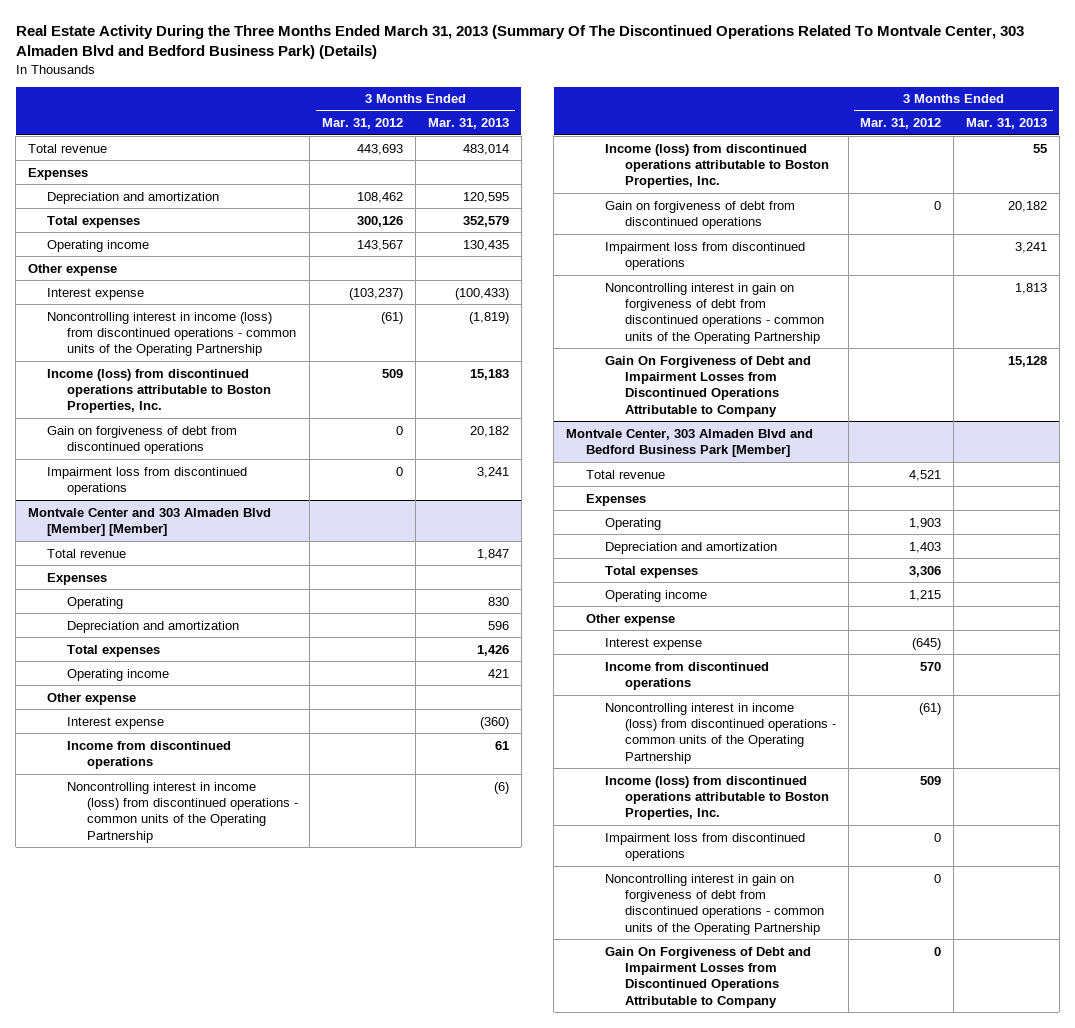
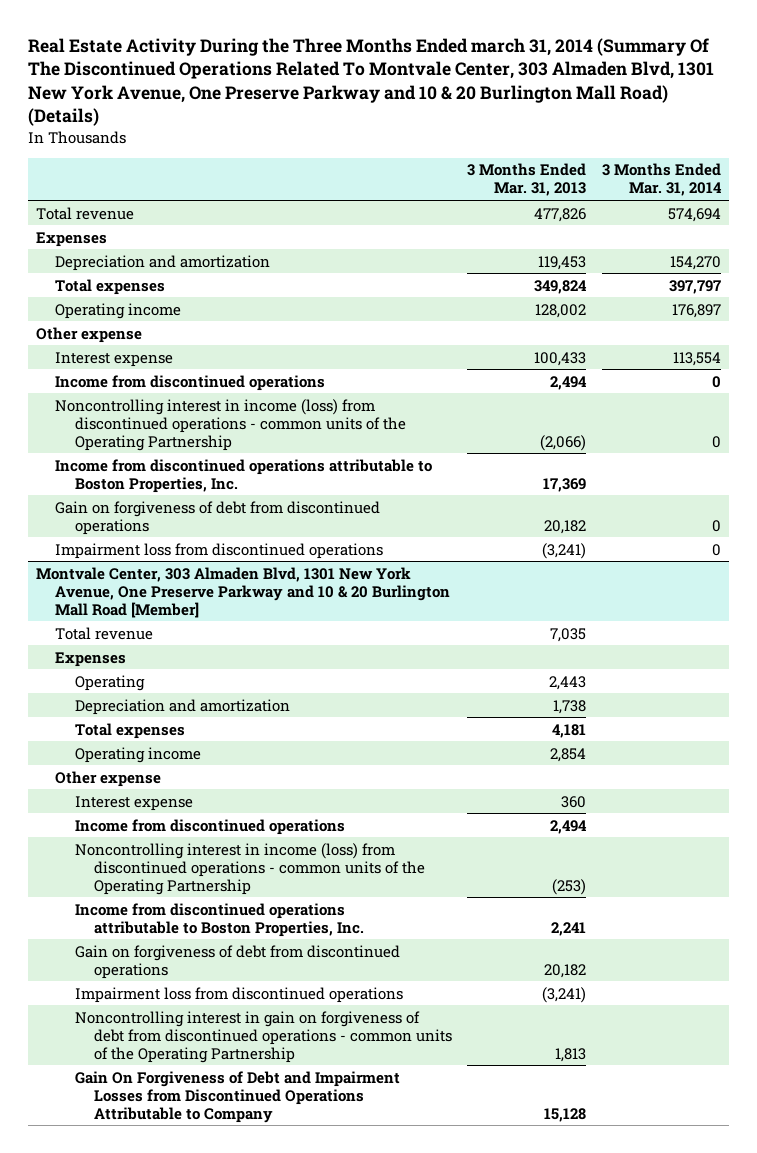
[15,24,1024,59] Real Estate Activity During the Three Months Ended March 31, 2013 (Summary Of The Discontinued Operations Related To Montvale Center, 303 Almaden Blvd and Bedford Business Park) (Details) -> [28,37,715,127] Real Estate Activity During the Three Months Ended march 31, 2014 (Summary Of The Discontinued Operations Related To Montvale Center, 303 Almaden Blvd, 1301 New York Avenue, One Preserve Parkway and 10 & 20 Burlington Mall Road) (Details)
[322,118,404,130] Mar. 31, 2012 -> none
none -> [602,163,723,197] 3 Months Ended Mar. 31, 2014
[462,143,509,155] 483,014 -> [534,207,587,222] 477,826
[462,191,509,203] 120,595 -> [538,255,587,270] 119,453
[462,215,509,227] 352,579 -> [534,279,588,294] 349,824
[462,239,509,251] 130,435 -> [535,303,587,318] 128,002
[454,287,509,300] (100,433) -> [534,351,587,366] 100,433
none -> [55,374,326,391] Income from discontinued operations
[468,311,509,324] (1,819) -> [540,434,587,451] (2,066)
[47,368,272,414] Income (loss) from discontinued operations attributable to Boston Properties, Inc. -> [55,458,433,493] Income from discontinued operations attributable to Boston Properties, Inc.
[469,368,509,380] 15,183 -> [543,477,587,492] 17,369
[27,507,271,536] Montvale Center and 303 Almaden Blvd [Member] [Member] -> none
[476,466,509,478] 3,241 -> [542,542,587,559] (3,241)
none -> [35,566,451,618] Montvale Center, 303 Almaden Blvd, 1301 New York Avenue, One Preserve Parkway and 10 & 20 Burlington Mall Road [Member]
[476,548,509,560] 1,847 -> [550,627,587,642] 7,035
[487,596,509,606] 830 -> [549,675,587,690] 2,443
[487,620,509,630] 596 -> [553,699,587,714] 1,738
[476,644,509,656] 1,426 -> [552,723,587,738] 4,181
[487,668,509,678] 421 -> [550,747,587,762] 2,854
[479,716,509,729] (360) -> [561,795,587,808] 360
[494,740,509,750] 61 -> [550,819,588,834] 2,494
[493,781,509,794] (6) -> [552,878,587,895] (253)
[605,143,829,189] Income (loss) from discontinued operations attributable to Boston Properties, Inc. -> [74,902,364,937] Income from discontinued operations attributable to Boston Properties, Inc.
[1033,143,1048,153] 55 -> [551,921,587,936] 2,241
[1015,241,1048,253] 3,241 -> [542,986,587,1003] (3,241)
[566,428,814,457] Montvale Center, 303 Almaden Blvd and Bedford Business Park [Member] -> none
[585,469,665,479] Total revenue -> none
[585,493,646,506] Expenses -> none
[605,517,662,530] Operating -> none
[605,541,778,554] Depreciation and amortization -> none
[605,565,699,578] Total expenses -> none
[605,589,708,602] Operating income -> none
[585,613,675,626] Other expense -> none
[605,637,703,650] Interest expense -> none
[605,661,770,690] Income from discontinued operations -> none
[605,702,836,764] Noncontrolling interest in income (loss) from discontinued operations - common units of the Operating Partnership -> none
[605,775,829,821] Income (loss) from discontinued operations attributable to Boston Properties, Inc. -> none
[605,832,806,861] Impairment loss from discontinued operations -> none
[605,873,824,935] Noncontrolling interest in gain on forgiveness of debt from discontinued operations - common units of the Operating Partnership -> none
[605,946,812,1008] Gain On Forgiveness of Debt and Impairment Losses from Discontinued Operations Attributable to Company -> none

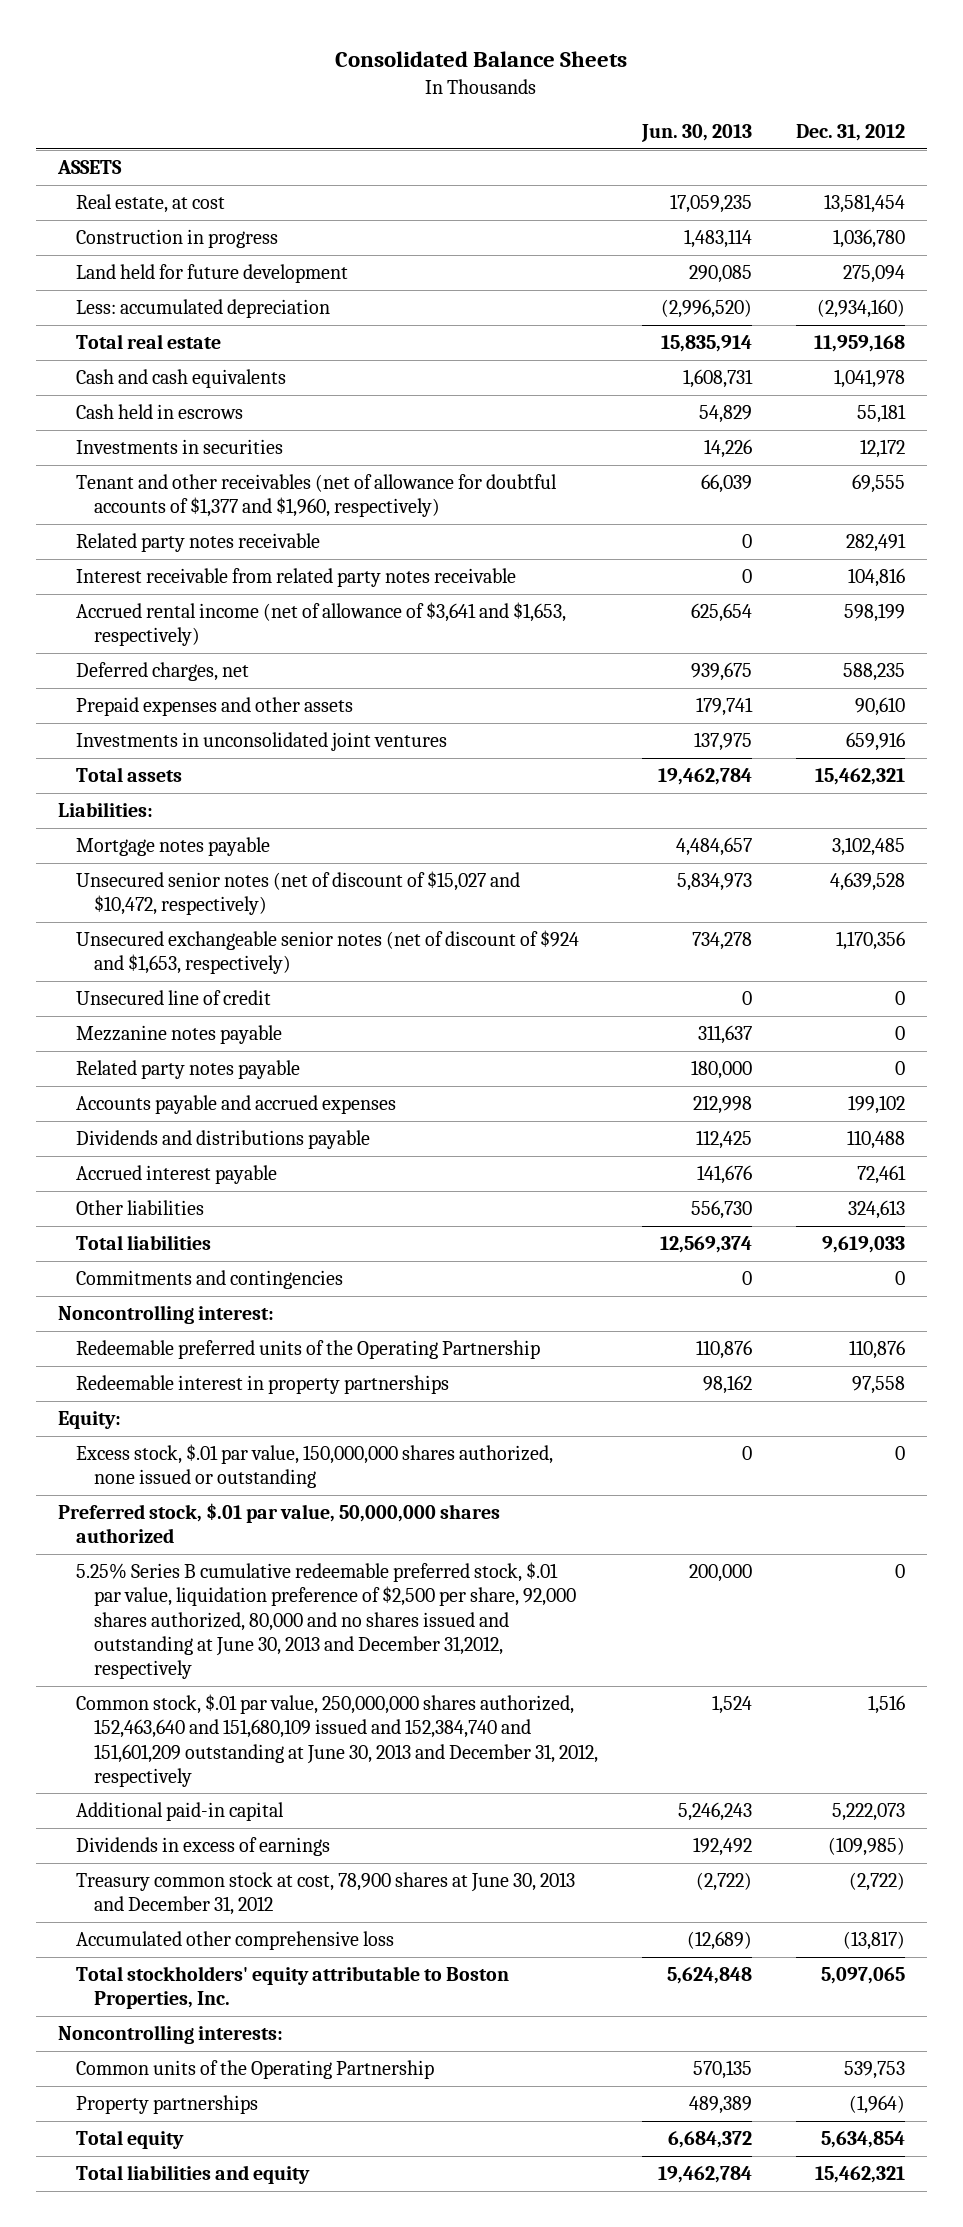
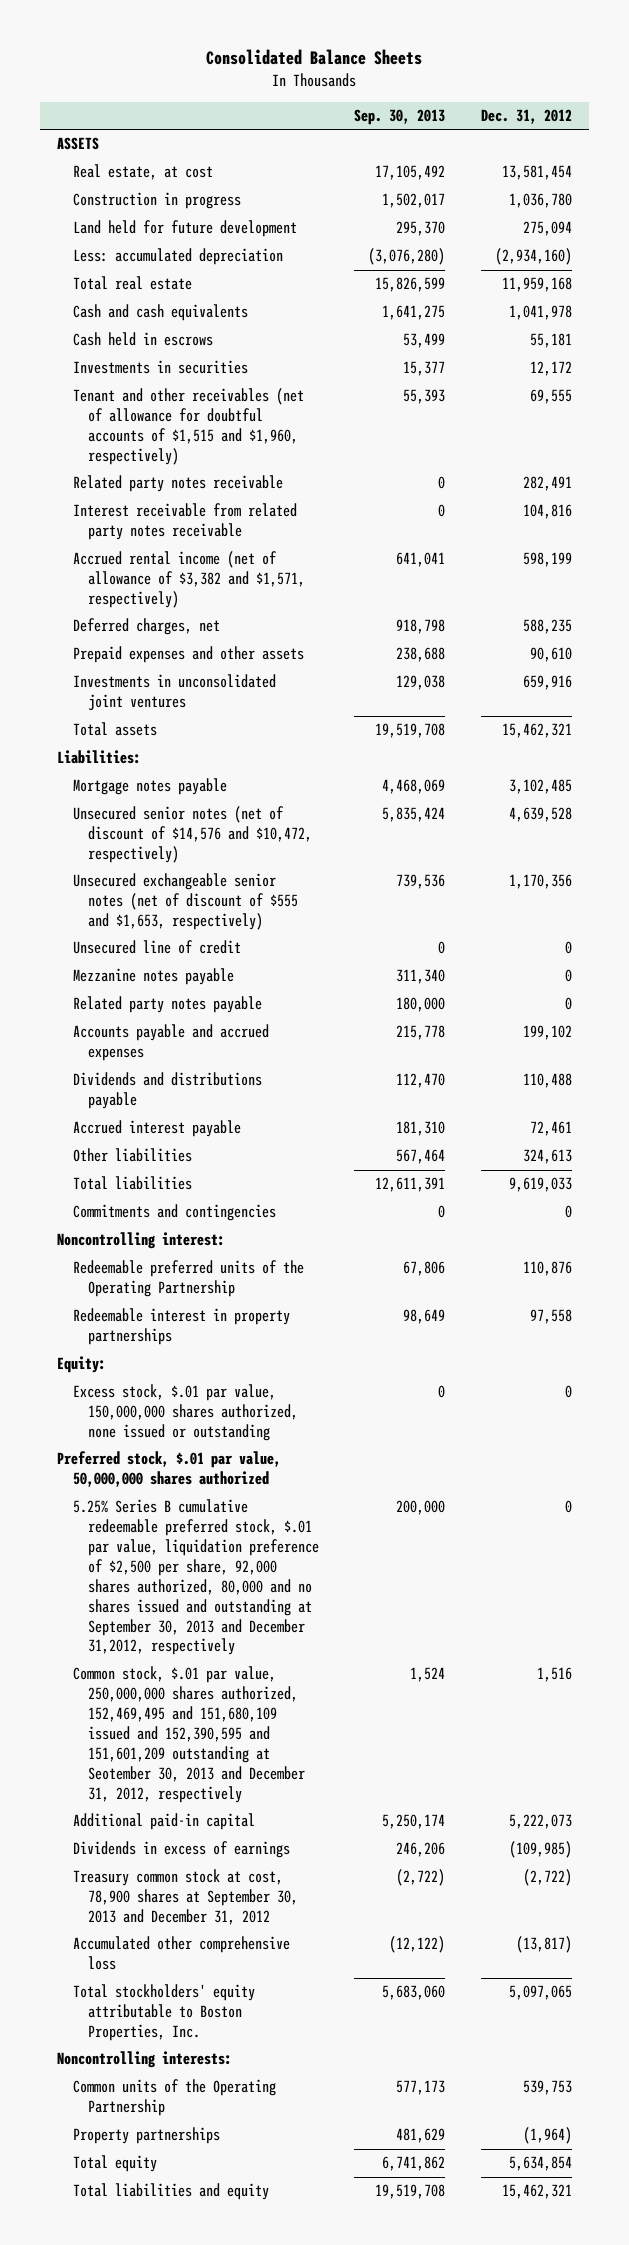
[640,124,752,143] Jun. 30, 2013 -> none
none -> [354,108,446,125] Sep. 30, 2013
[75,474,557,518] Tenant and other receivables (net of allowance for doubtful accounts of $1,377 and $1,960, respectively) -> [72,388,304,465] Tenant and other receivables (net of allowance for doubtful accounts of $1,515 and $1,960, respectively)
[75,602,566,647] Accrued rental income (net of allowance of $3,641 and $1,653, respectively) -> [72,551,306,609] Accrued rental income (net of allowance of $3,382 and $1,571, respectively)
[75,871,520,916] Unsecured senior notes (net of discount of $15,027 and $10,472, respectively) -> [72,806,313,864] Unsecured senior notes (net of discount of $14,576 and $10,472, respectively)
[75,930,579,975] Unsecured exchangeable senior notes (net of discount of $924 and $1,653, respectively) -> [72,873,299,931] Unsecured exchangeable senior notes (net of discount of $555 and $1,653, respectively)
[75,1562,576,1680] 5.25% Series B cumulative redeemable preferred stock, $.01 par value, liquidation preference of $2,500 per share, 92,000 shares authorized, 80,000 and no shares issued and outstanding at June 30, 2013 and December 31,2012, respectively -> [72,1499,320,1656] 5.25% Series B cumulative redeemable preferred stock, $.01 par value, liquidation preference of $2,500 per share, 92,000 shares authorized, 80,000 and no shares issued and outstanding at September 30, 2013 and December 31,2012, respectively
[75,1694,598,1787] Common stock, $.01 par value, 250,000,000 shares authorized, 152,463,640 and 151,680,109 issued and 152,384,740 and 151,601,209 outstanding at June 30, 2013 and December 31, 2012, respectively -> [72,1666,306,1803] Common stock, $.01 par value, 250,000,000 shares authorized, 152,469,495 and 151,680,109 issued and 152,390,595 and 151,601,209 outstanding at Seotember 30, 2013 and December 31, 2012, respectively
[75,1872,575,1916] Treasury common stock at cost, 78,900 shares at June 30, 2013 and December 31, 2012 -> [72,1869,299,1926] Treasury common stock at cost, 78,900 shares at September 30, 2013 and December 31, 2012

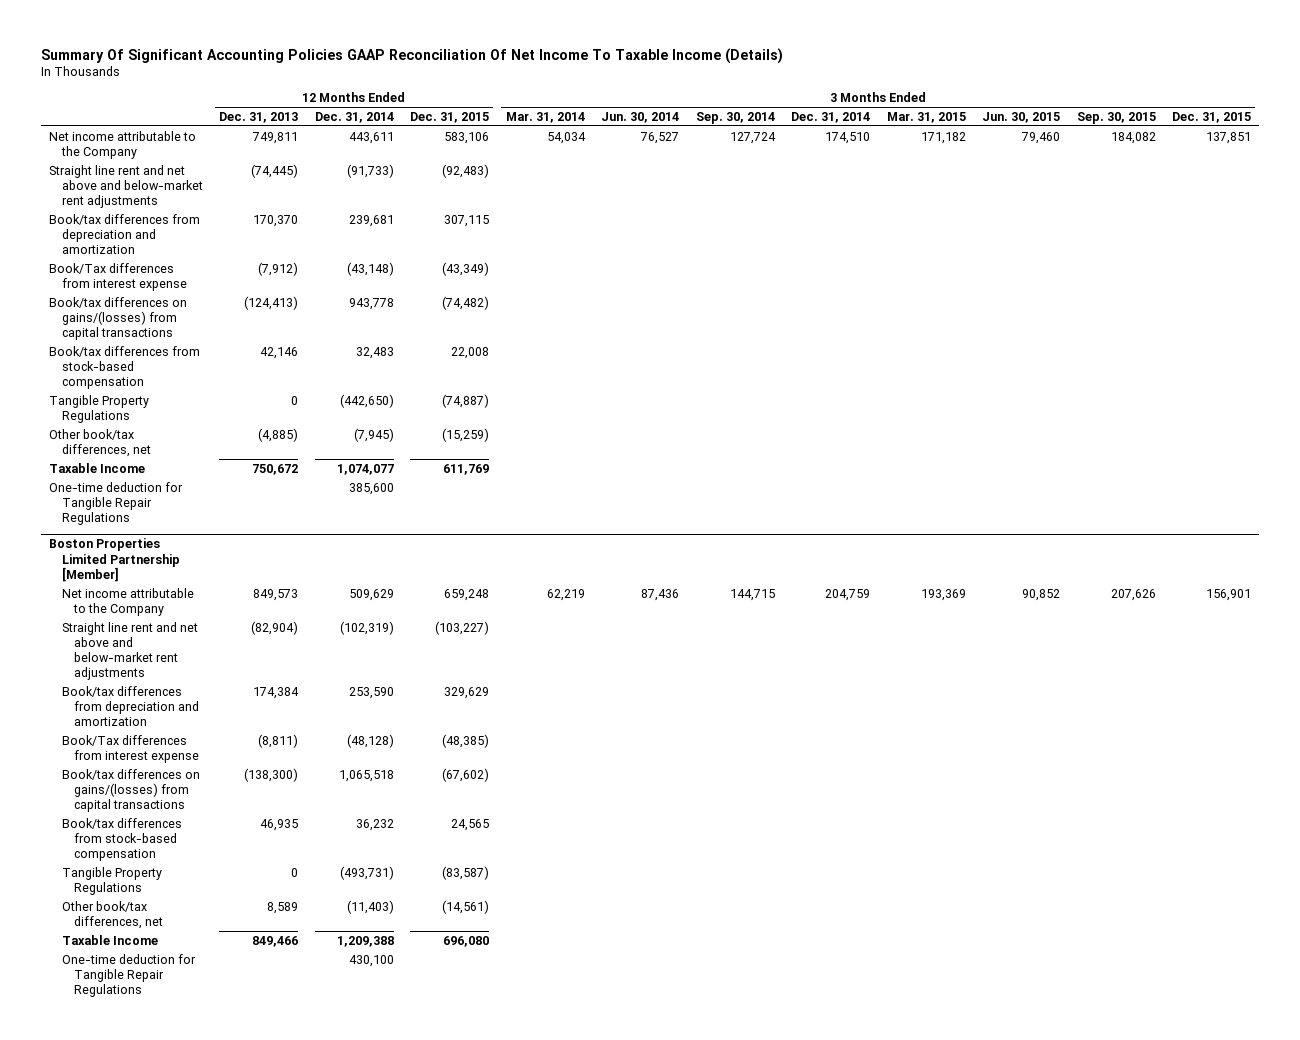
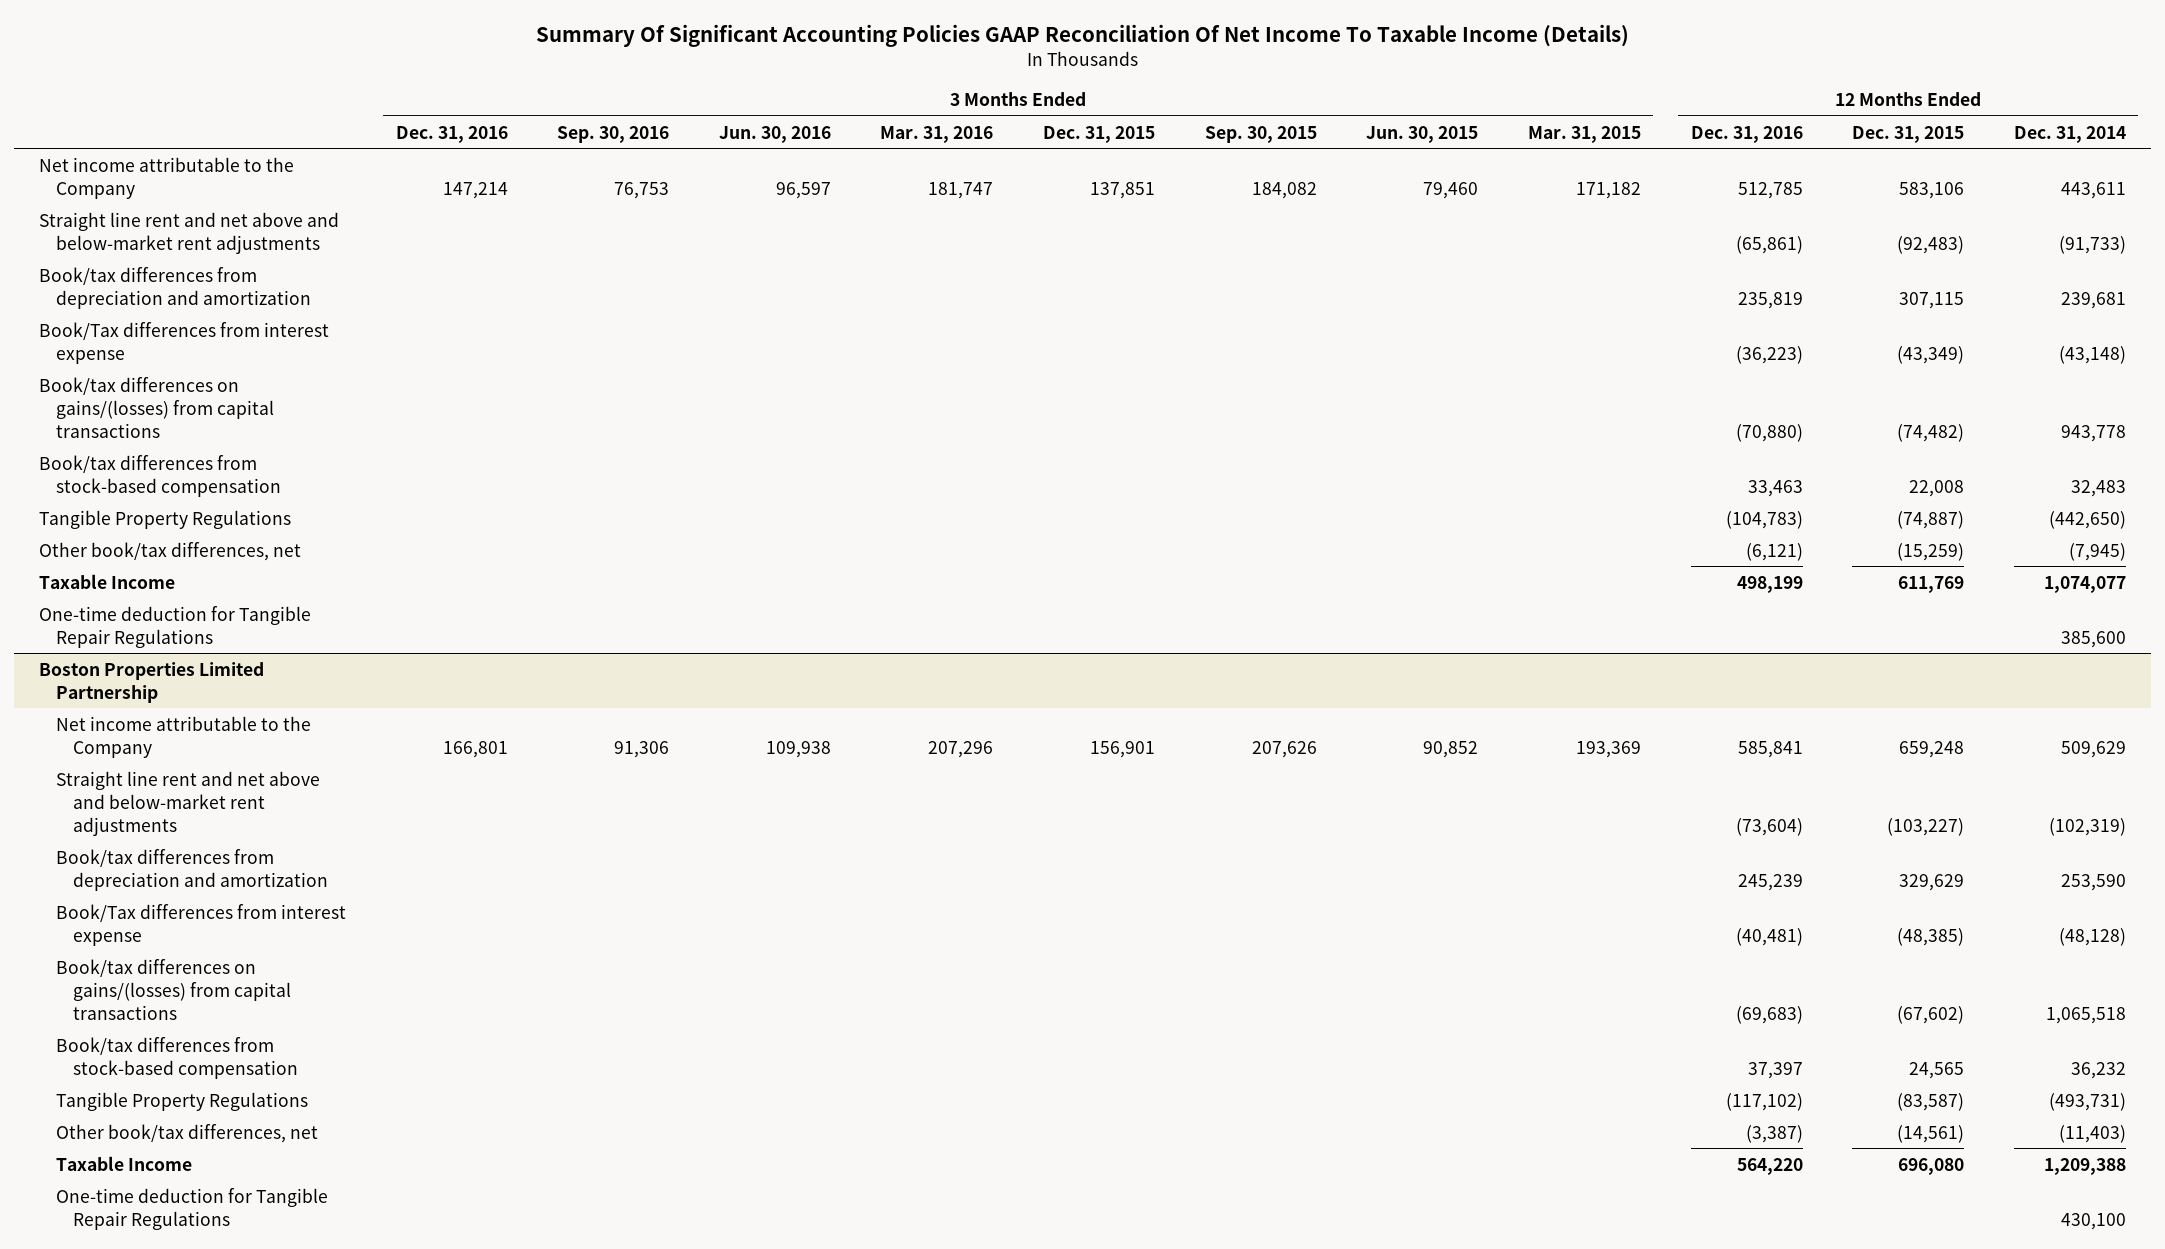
[219,111,299,123] Dec. 31, 2013 -> none
[505,111,585,123] Mar. 31, 2014 -> none
[601,111,680,123] Jun. 30, 2014 -> none
[695,111,775,124] Sep. 30, 2014 -> none
[791,111,871,123] Dec. 31, 2014 -> none
none -> [395,125,508,143] Dec. 31, 2016
none -> [557,125,670,143] Sep. 30, 2016
none -> [718,125,831,143] Jun. 30, 2016
none -> [880,125,994,143] Mar. 31, 2016
none -> [1690,125,1803,143] Dec. 31, 2016
[48,538,180,582] Boston Properties Limited Partnership [Member] -> [39,661,265,703] Boston Properties Limited Partnership

